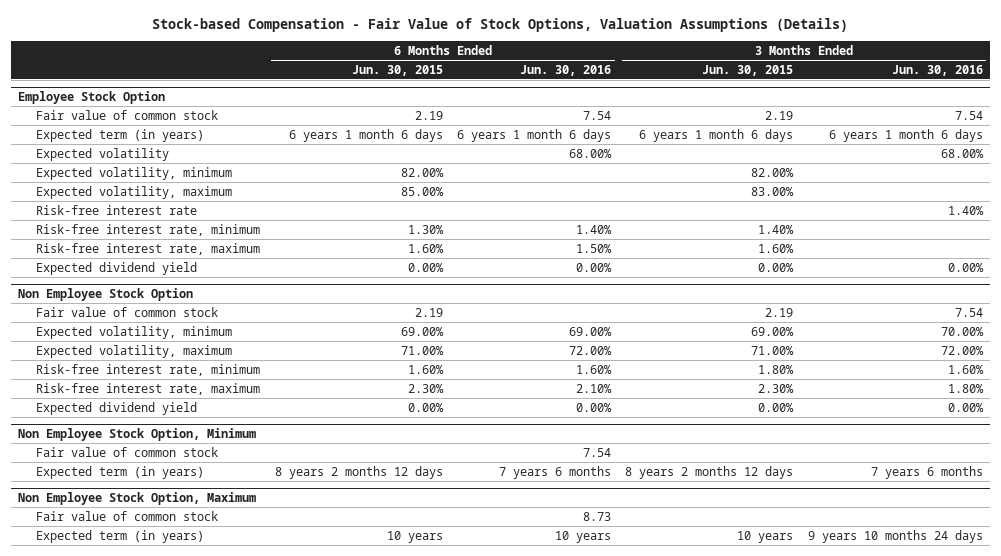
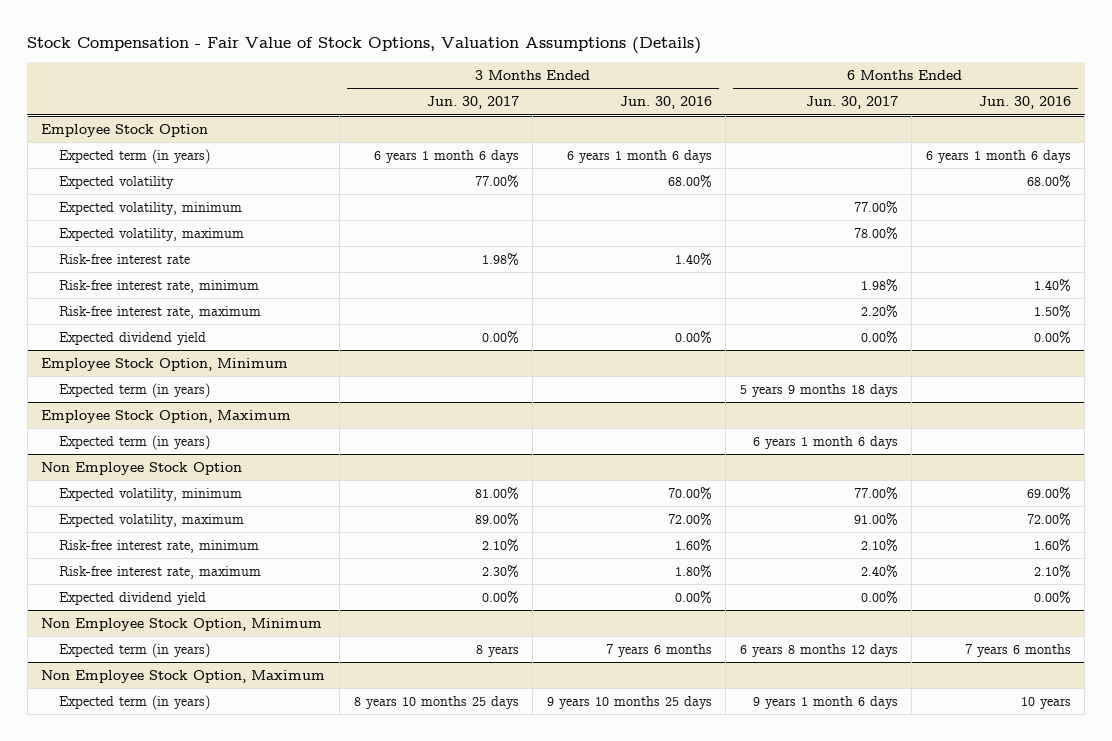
[152,18,849,33] Stock-based Compensation - Fair Value of Stock Options, Valuation Assumptions (Details) -> [27,37,702,55] Stock Compensation - Fair Value of Stock Options, Valuation Assumptions (Details)
[351,64,443,76] Jun. 30, 2015 -> none
[702,64,794,76] Jun. 30, 2015 -> none
none -> [426,96,519,110] Jun. 30, 2017
none -> [805,96,898,110] Jun. 30, 2017
[36,109,219,120] Fair value of common stock -> none
none -> [41,357,289,371] Employee Stock Option, Minimum
none -> [59,382,211,398] Expected term (in years)
none -> [41,409,292,423] Employee Stock Option, Maximum
none -> [59,434,211,450] Expected term (in years)
[36,306,219,317] Fair value of common stock -> none
[36,446,219,457] Fair value of common stock -> none
[36,510,219,521] Fair value of common stock -> none
[807,529,983,543] 9 years 10 months 24 days -> [546,695,712,709] 9 years 10 months 25 days

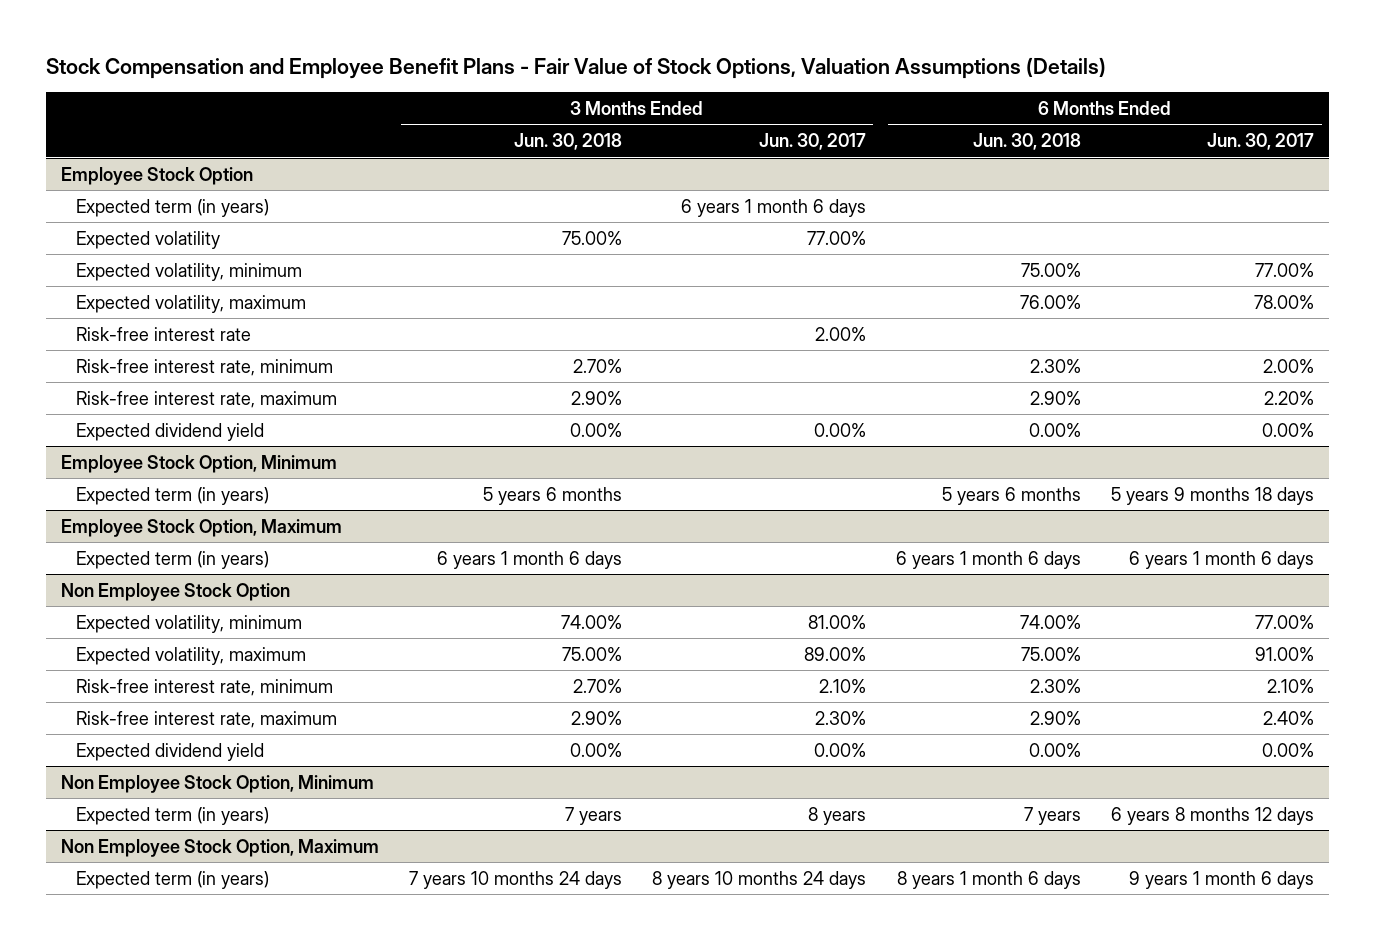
[27,37,702,55] Stock Compensation - Fair Value of Stock Options, Valuation Assumptions (Details) -> [45,56,1106,79] Stock Compensation and Employee Benefit Plans - Fair Value of Stock Options, Valuation Assumptions (Details)
[619,96,712,110] Jun. 30, 2016 -> none
[978,96,1071,110] Jun. 30, 2016 -> none
none -> [513,133,622,151] Jun. 30, 2018
none -> [972,133,1081,151] Jun. 30, 2018
[481,252,519,266] 1.98% -> [814,326,866,341] 2.00%
[860,278,898,292] 1.98% -> [1263,358,1315,373] 2.00%
[353,695,519,709] 8 years 10 months 25 days -> [651,870,866,889] 8 years 10 months 24 days

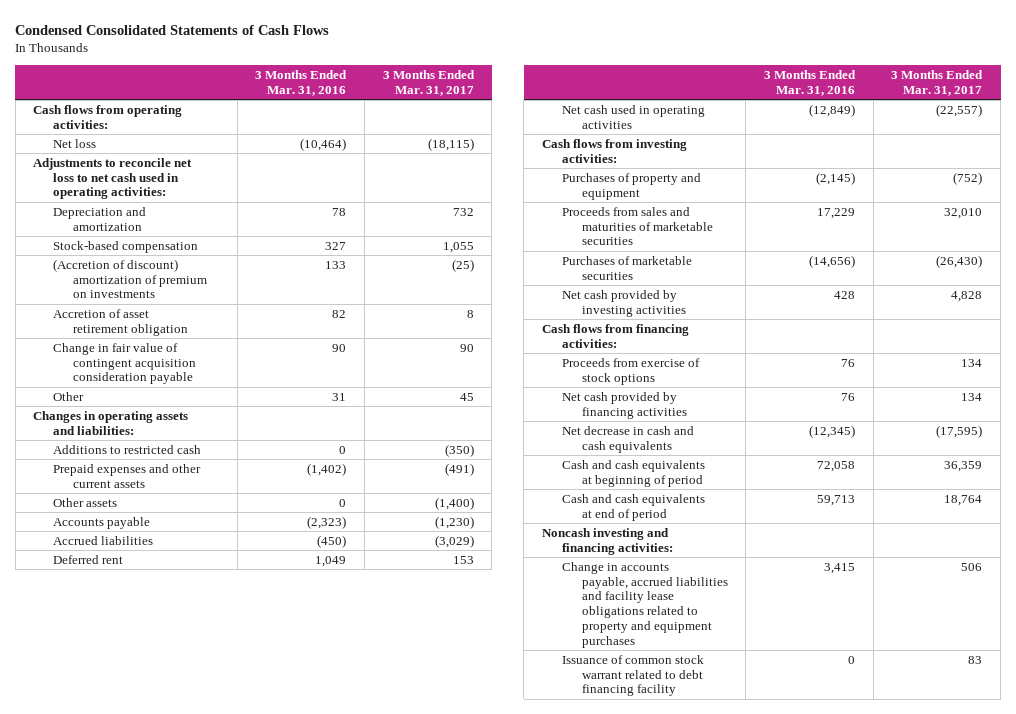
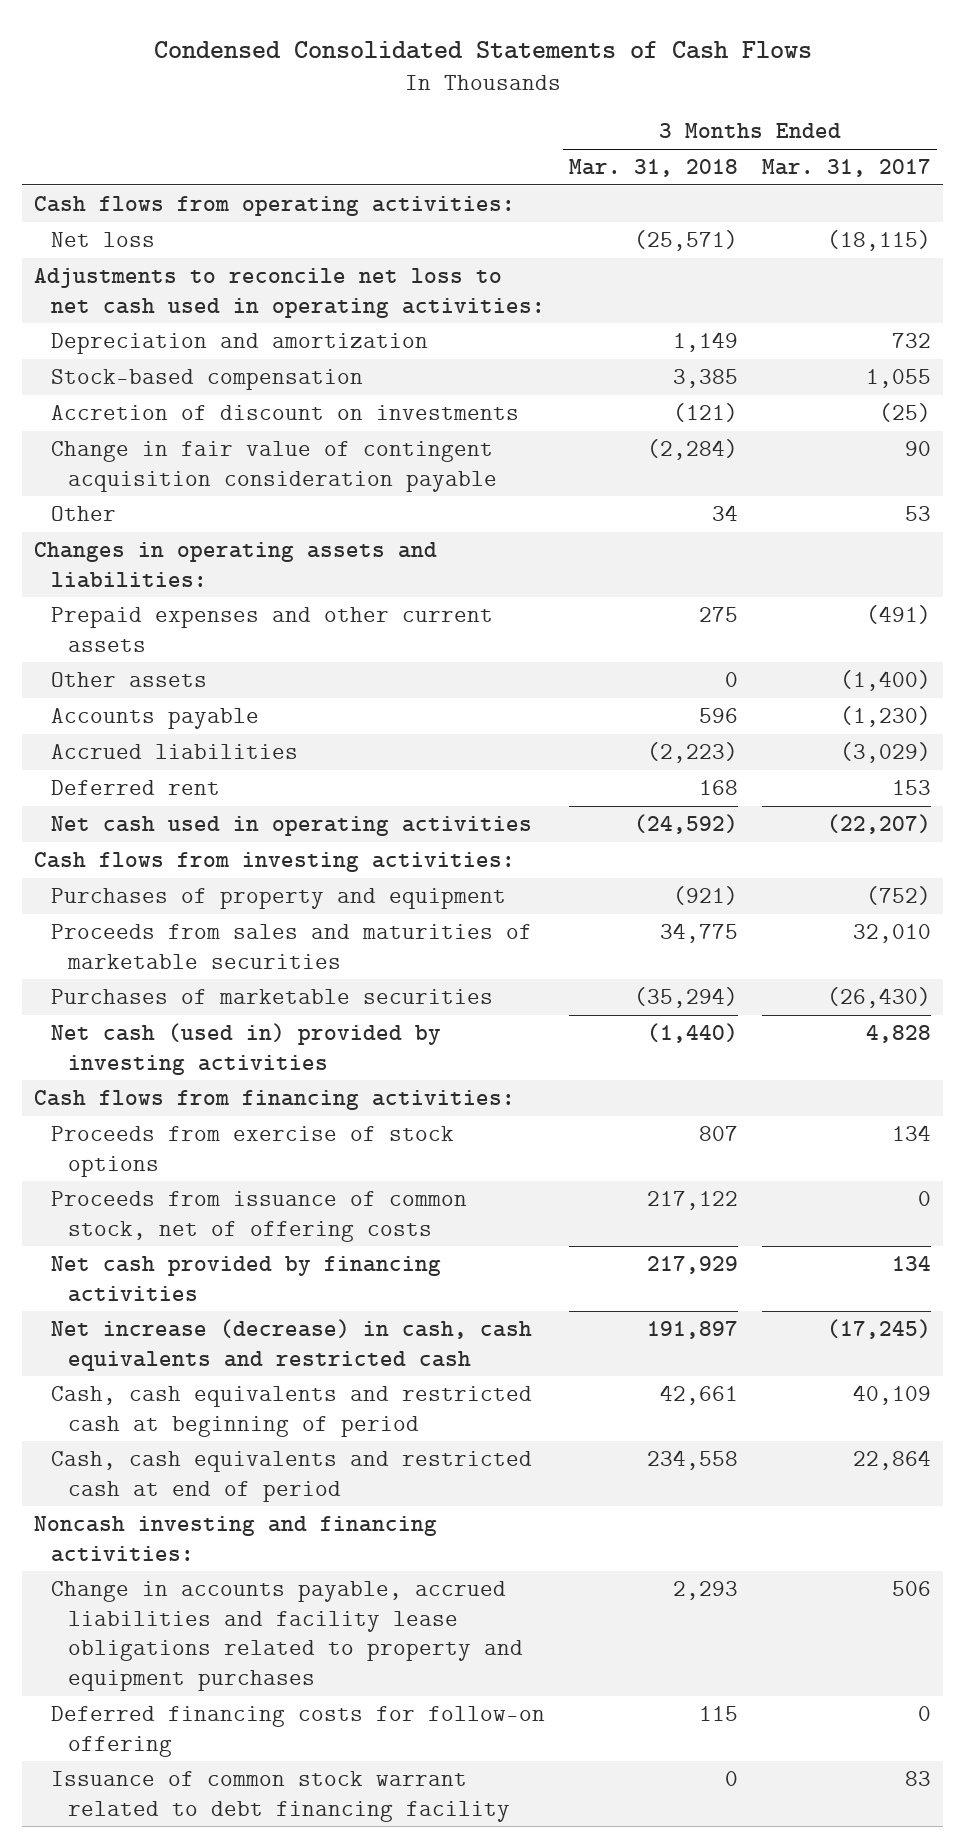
[255,69,348,96] 3 Months Ended Mar. 31, 2016 -> none
none -> [569,159,739,178] Mar. 31, 2018
[53,308,188,336] Accretion of asset retirement obligation -> none
[53,258,207,299] (Accretion of discount) amortization of premium on investments -> [51,405,520,421] Accretion of discount on investments
[459,392,474,401] 45 -> [905,506,932,522] 53
[53,444,202,454] Additions to restricted cash -> none
[936,103,983,117] (22,557) -> [827,814,932,835] (22,207)
[561,289,686,317] Net cash provided by investing activities -> [51,1023,442,1075] Net cash (used in) provided by investing activities
none -> [51,1191,468,1242] Proceeds from issuance of common stock, net of offering costs
[561,425,694,453] Net decrease in cash and cash equivalents -> [51,1319,533,1371] Net increase (decrease) in cash, cash equivalents and restricted cash
[936,424,983,438] (17,595) -> [827,1319,932,1340] (17,245)
[561,459,705,487] Cash and cash equivalents at beginning of period -> [51,1386,533,1437] Cash, cash equivalents and restricted cash at beginning of period
[944,460,983,472] 36,359 -> [853,1385,932,1406] 40,109
[561,493,705,521] Cash and cash equivalents at end of period -> [51,1451,533,1502] Cash, cash equivalents and restricted cash at end of period
[944,494,983,506] 18,764 -> [853,1450,932,1471] 22,864
none -> [51,1706,546,1757] Deferred financing costs for follow-on offering

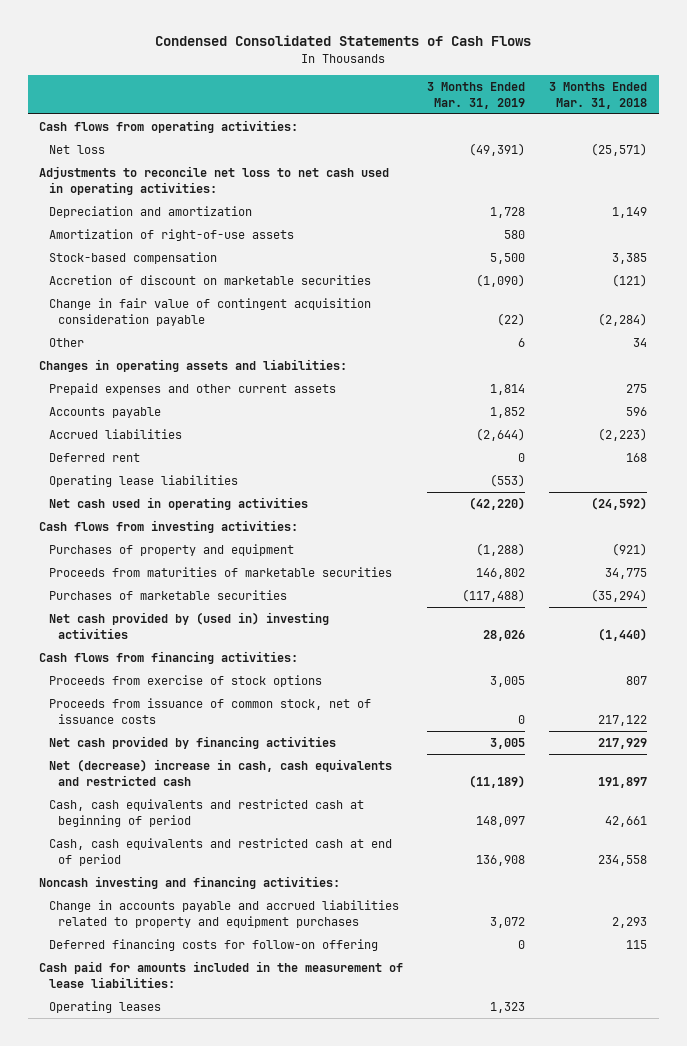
[762,159,932,178] Mar. 31, 2017 -> none
none -> [427,81,526,109] 3 Months Ended Mar. 31, 2019
none -> [48,229,294,242] Amortization of right-of-use assets
[51,405,520,421] Accretion of discount on investments -> [48,275,371,286] Accretion of discount on marketable securities
[51,672,208,688] Other assets -> none
none -> [48,475,238,488] Operating lease liabilities
[51,924,533,969] Proceeds from sales and maturities of marketable securities -> [48,567,392,578] Proceeds from maturities of marketable securities
[51,1023,442,1075] Net cash (used in) provided by investing activities -> [48,612,329,639] Net cash provided by (used in) investing activities
[51,1191,468,1242] Proceeds from issuance of common stock, net of offering costs -> [48,698,371,724] Proceeds from issuance of common stock, net of issuance costs
[51,1319,533,1371] Net increase (decrease) in cash, cash equivalents and restricted cash -> [48,759,392,786] Net (decrease) increase in cash, cash equivalents and restricted cash
[51,1581,523,1691] Change in accounts payable, accrued liabilities and facility lease obligations related to property and equipment purchases -> [48,900,399,928] Change in accounts payable and accrued liabilities related to property and equipment purchases
[51,1771,510,1822] Issuance of common stock warrant related to debt financing facility -> none
none -> [39,961,404,988] Cash paid for amounts included in the measurement of lease liabilities:
none -> [48,1001,161,1014] Operating leases

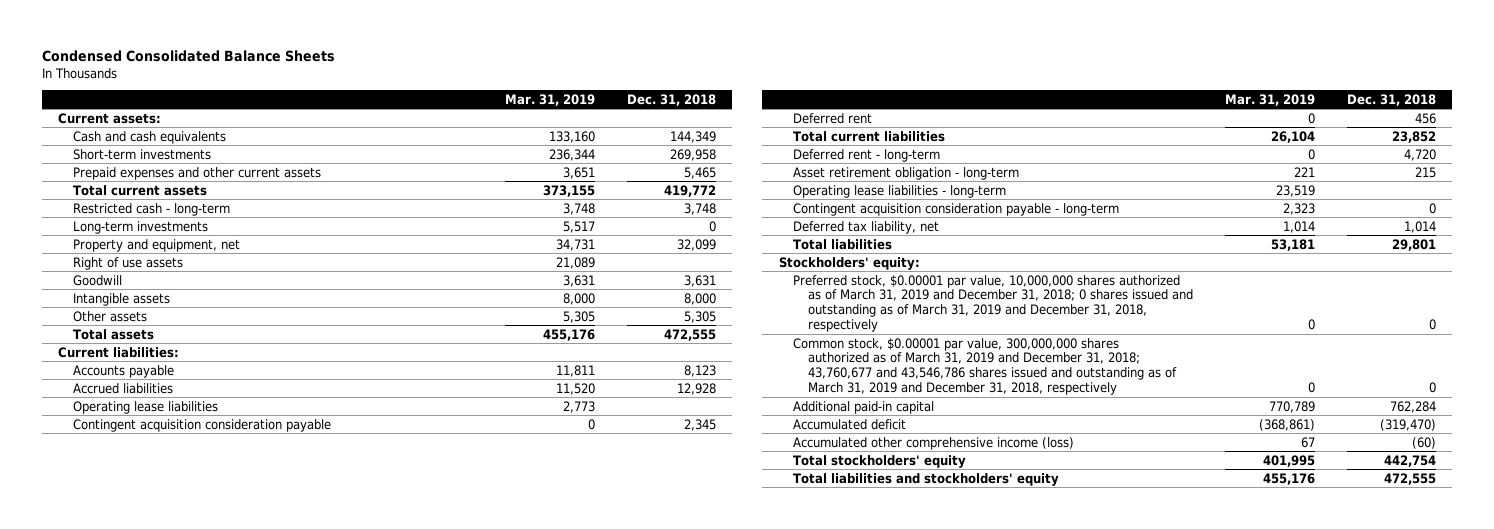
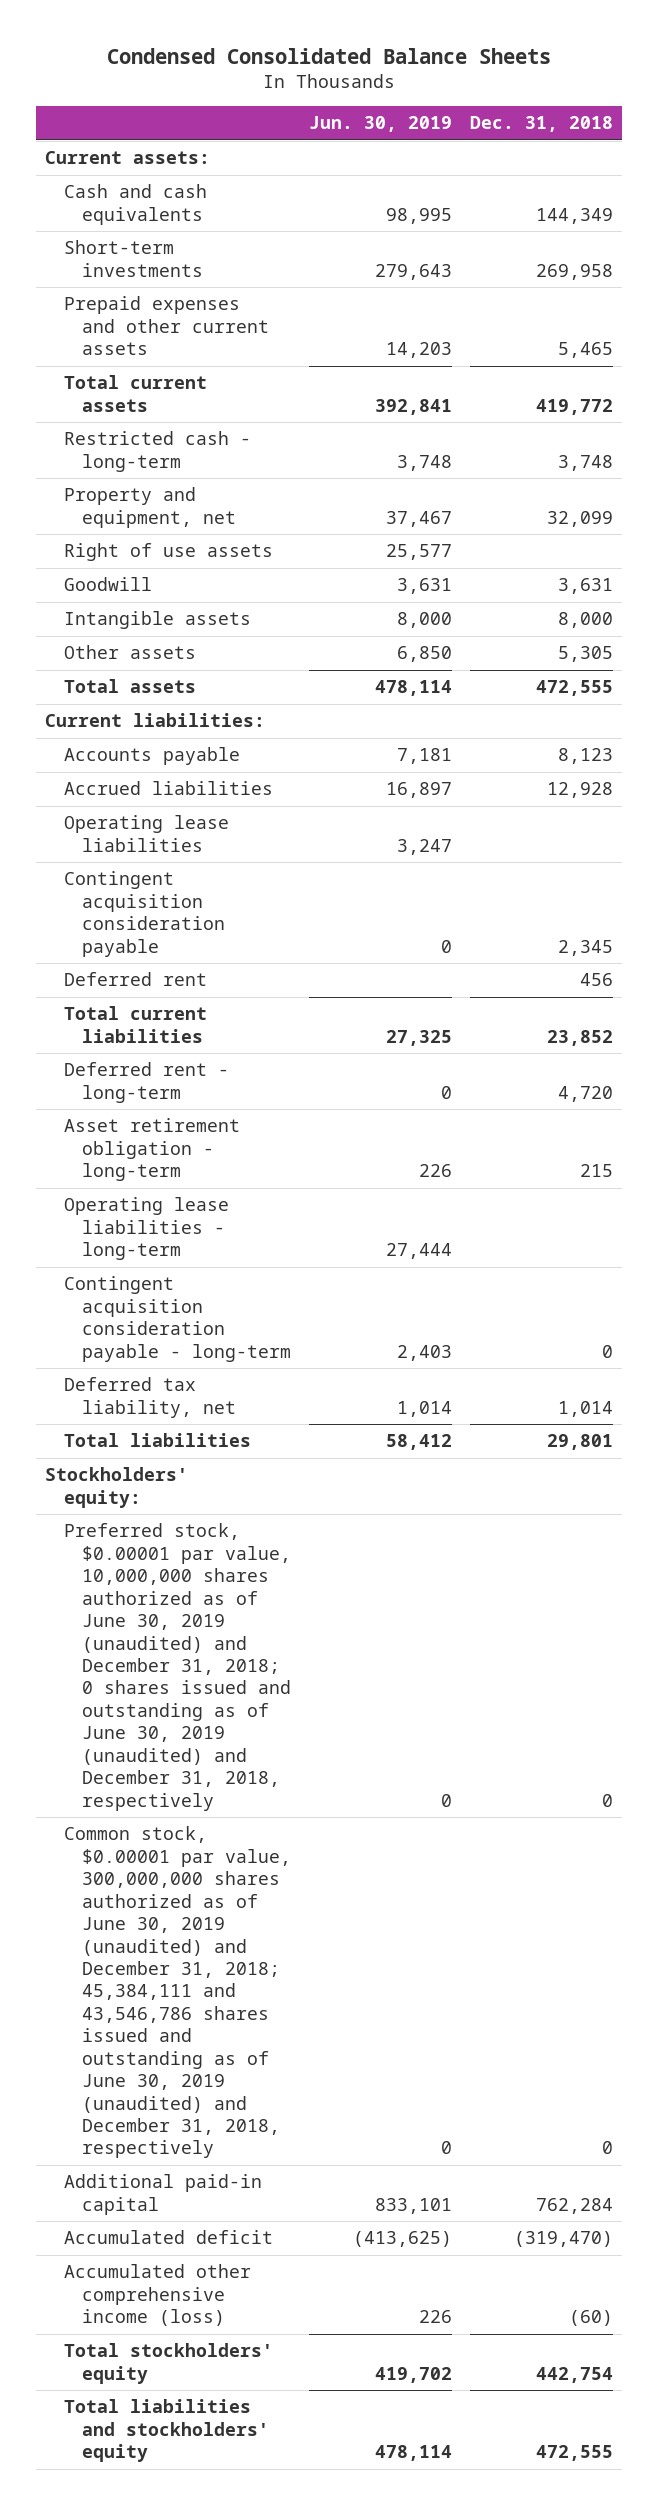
[504,93,595,106] Mar. 31, 2019 -> none
none -> [309,116,453,133] Jun. 30, 2019
[72,220,208,234] Long-term investments -> none
[793,274,1194,333] Preferred stock, $0.00001 par value, 10,000,000 shares authorized as of March 31, 2019 and December 31, 2018; 0 shares issued and outstanding as of March 31, 2019 and December 31, 2018, respectively -> [63,1523,292,1811] Preferred stock, $0.00001 par value, 10,000,000 shares authorized as of June 30, 2019 (unaudited) and December 31, 2018; 0 shares issued and outstanding as of June 30, 2019 (unaudited) and December 31, 2018, respectively
[793,337,1178,396] Common stock, $0.00001 par value, 300,000,000 shares authorized as of March 31, 2019 and December 31, 2018; 43,760,677 and 43,546,786 shares issued and outstanding as of March 31, 2019 and December 31, 2018, respectively -> [63,1826,292,2159] Common stock, $0.00001 par value, 300,000,000 shares authorized as of June 30, 2019 (unaudited) and December 31, 2018; 45,384,111 and 43,546,786 shares issued and outstanding as of June 30, 2019 (unaudited) and December 31, 2018, respectively

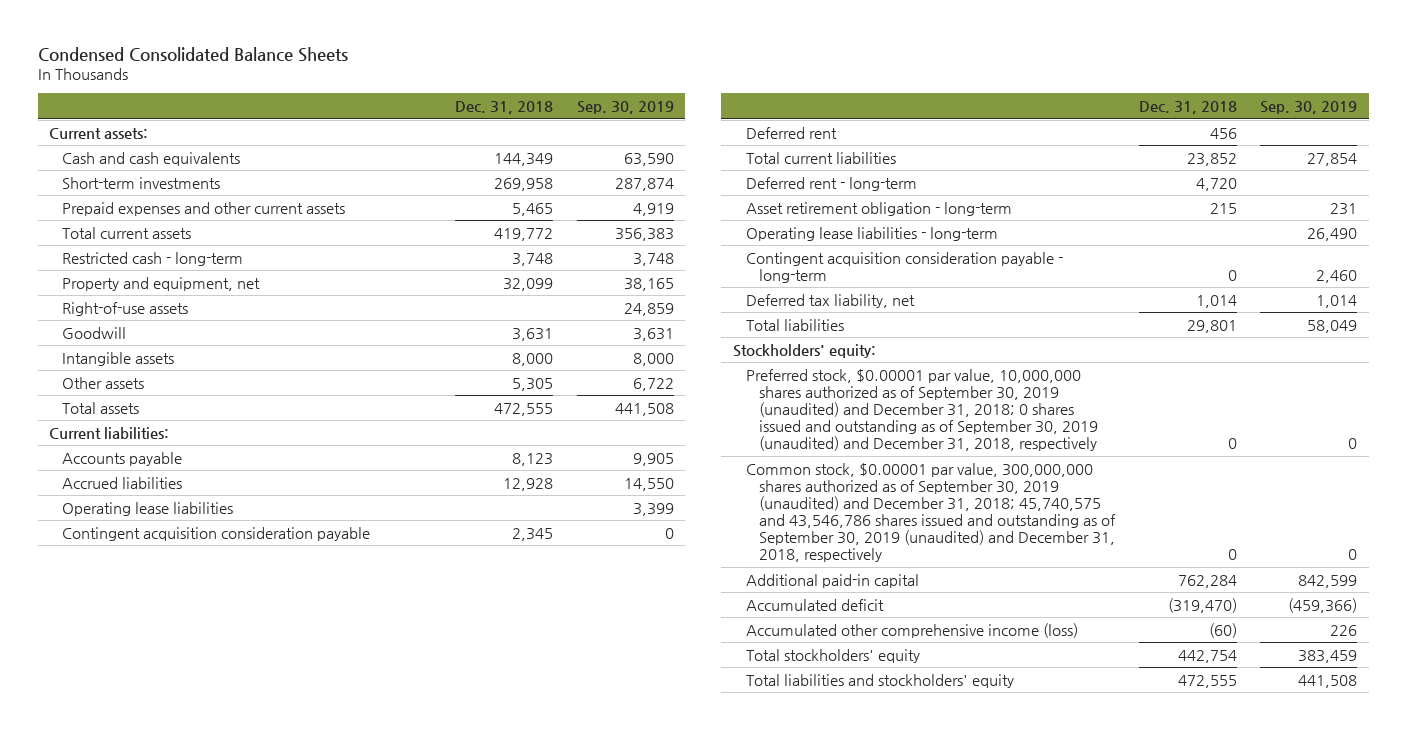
[309,116,453,133] Jun. 30, 2019 -> none
none -> [576,100,674,114] Sep. 30, 2019
[63,543,273,562] Right of use assets -> [62,301,189,316] Right-of-use assets
[63,1523,292,1811] Preferred stock, $0.00001 par value, 10,000,000 shares authorized as of June 30, 2019 (unaudited) and December 31, 2018; 0 shares issued and outstanding as of June 30, 2019 (unaudited) and December 31, 2018, respectively -> [746,368,1099,452] Preferred stock, $0.00001 par value, 10,000,000 shares authorized as of September 30, 2019 (unaudited) and December 31, 2018; 0 shares issued and outstanding as of September 30, 2019 (unaudited) and December 31, 2018, respectively
[63,1826,292,2159] Common stock, $0.00001 par value, 300,000,000 shares authorized as of June 30, 2019 (unaudited) and December 31, 2018; 45,384,111 and 43,546,786 shares issued and outstanding as of June 30, 2019 (unaudited) and December 31, 2018, respectively -> [746,462,1117,563] Common stock, $0.00001 par value, 300,000,000 shares authorized as of September 30, 2019 (unaudited) and December 31, 2018; 45,740,575 and 43,546,786 shares issued and outstanding as of September 30, 2019 (unaudited) and December 31, 2018, respectively

